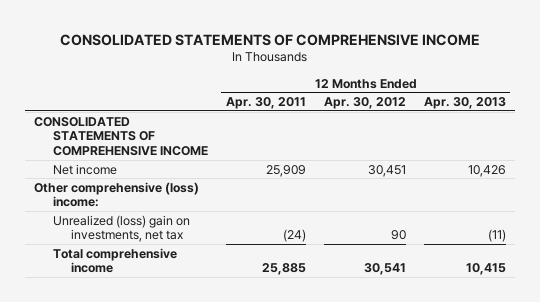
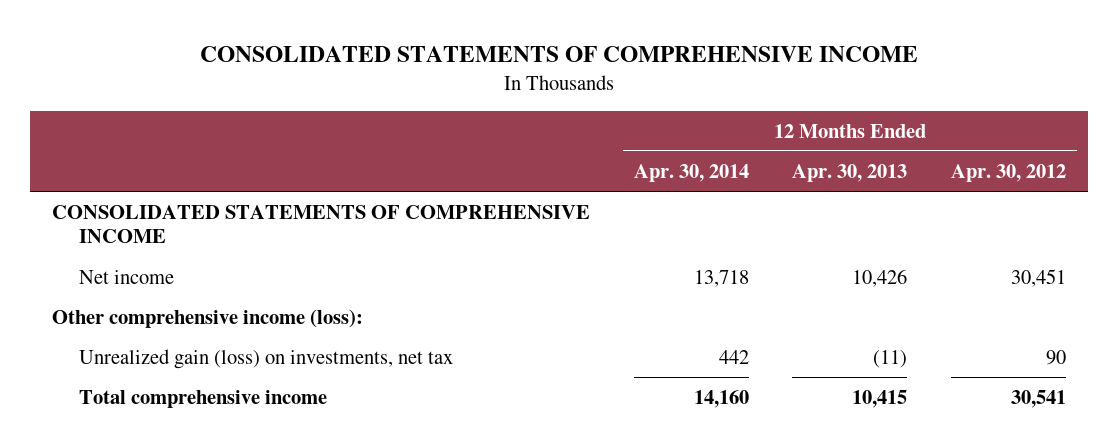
[225,97,306,110] Apr. 30, 2011 -> none
none -> [633,163,749,182] Apr. 30, 2014
[34,181,200,208] Other comprehensive (loss) income: -> [52,308,364,328] Other comprehensive income (loss):
[52,214,190,243] Unrealized (loss) gain on investments, net tax -> [79,348,454,369] Unrealized gain (loss) on investments, net tax

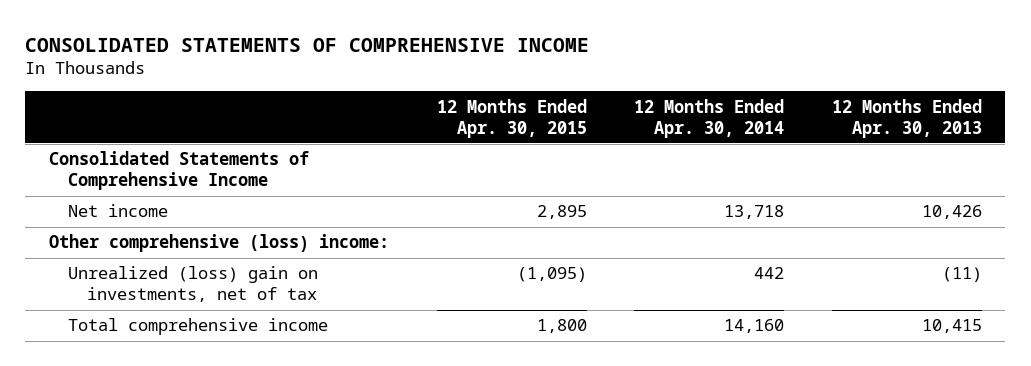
[951,163,1067,182] Apr. 30, 2012 -> none
none -> [436,98,587,138] 12 Months Ended Apr. 30, 2015
[52,204,591,244] CONSOLIDATED STATEMENTS OF COMPREHENSIVE INCOME -> [49,151,310,191] Consolidated Statements of Comprehensive Income
[52,308,364,328] Other comprehensive income (loss): -> [49,234,390,253] Other comprehensive (loss) income:
[79,348,454,369] Unrealized gain (loss) on investments, net tax -> [67,266,318,303] Unrealized (loss) gain on investments, net of tax

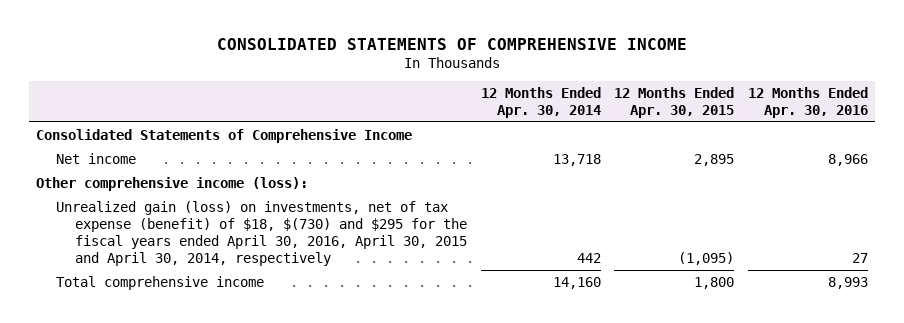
[831,98,982,138] 12 Months Ended Apr. 30, 2013 -> none
none -> [748,86,869,118] 12 Months Ended Apr. 30, 2016
[49,234,390,253] Other comprehensive (loss) income: -> [36,176,309,191] Other comprehensive income (loss):
[67,266,318,303] Unrealized (loss) gain on investments, net of tax -> [55,200,467,266] Unrealized gain (loss) on investments, net of tax expense (benefit) of $18, $(730) and $295 for the fiscal years ended April 30, 2016, April 30, 2015 and April 30, 2014, respectively

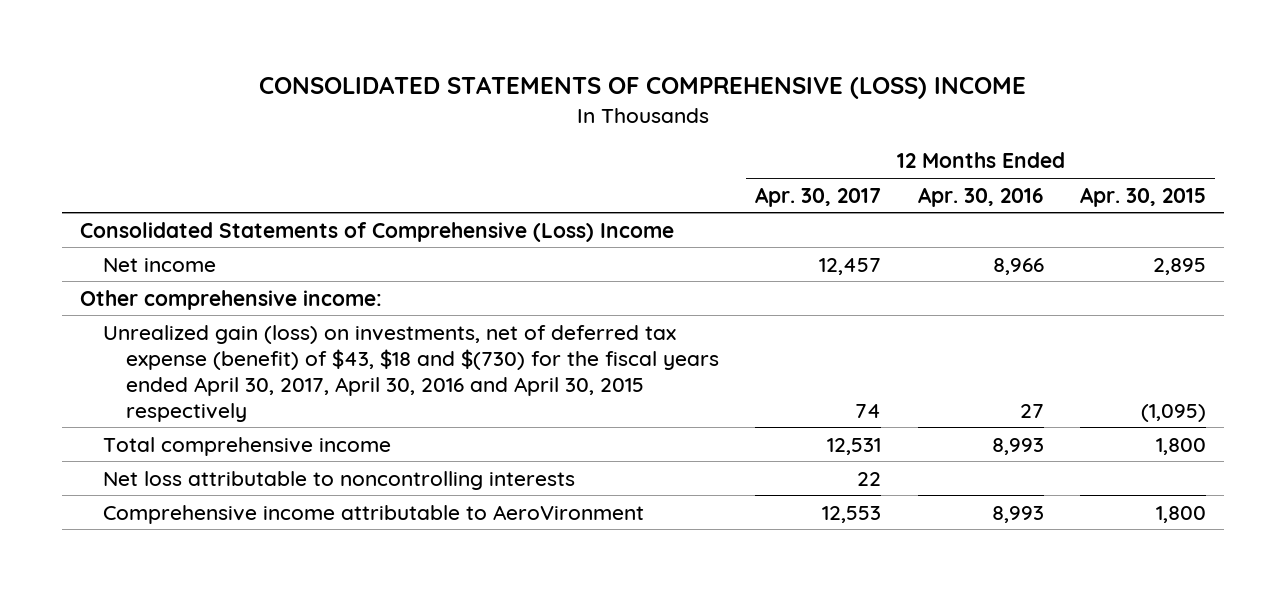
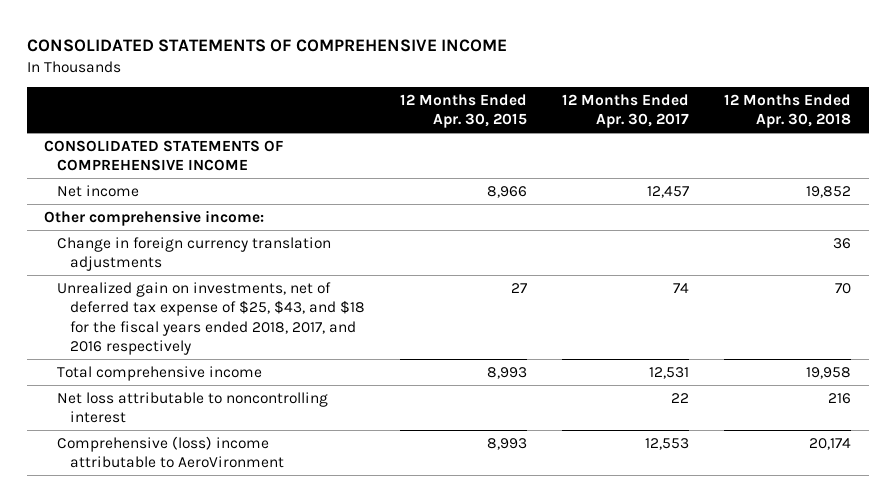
[259,76,1027,100] CONSOLIDATED STATEMENTS OF COMPREHENSIVE (LOSS) INCOME -> [26,38,507,52] CONSOLIDATED STATEMENTS OF COMPREHENSIVE INCOME
[917,186,1044,207] Apr. 30, 2016 -> none
none -> [724,93,852,129] 12 Months Ended Apr. 30, 2018
[79,221,674,242] Consolidated Statements of Comprehensive (Loss) Income -> [44,139,284,172] CONSOLIDATED STATEMENTS OF COMPREHENSIVE INCOME
[1153,257,1207,275] 2,895 -> [487,185,528,198] 8,966
none -> [57,236,332,272] Change in foreign currency translation adjustments
[102,324,720,422] Unrealized gain (loss) on investments, net of deferred tax expense (benefit) of $43, $18 and $(730) for the fiscal years ended April 30, 2017, April 30, 2016 and April 30, 2015 respectively -> [57,281,366,356] Unrealized gain on investments, net of deferred tax expense of $25, $43, and $18 for the fiscal years ended 2018, 2017, and 2016 respectively
[1141,403,1207,422] (1,095) -> [511,282,528,293] 27
[1156,437,1207,455] 1,800 -> [487,366,528,379] 8,993
[102,470,575,490] Net loss attributable to noncontrolling interests -> [57,391,329,424] Net loss attributable to noncontrolling interest
[102,504,644,524] Comprehensive income attributable to AeroVironment -> [57,435,285,469] Comprehensive (loss) income attributable to AeroVironment
[1156,505,1207,523] 1,800 -> [487,437,528,450] 8,993

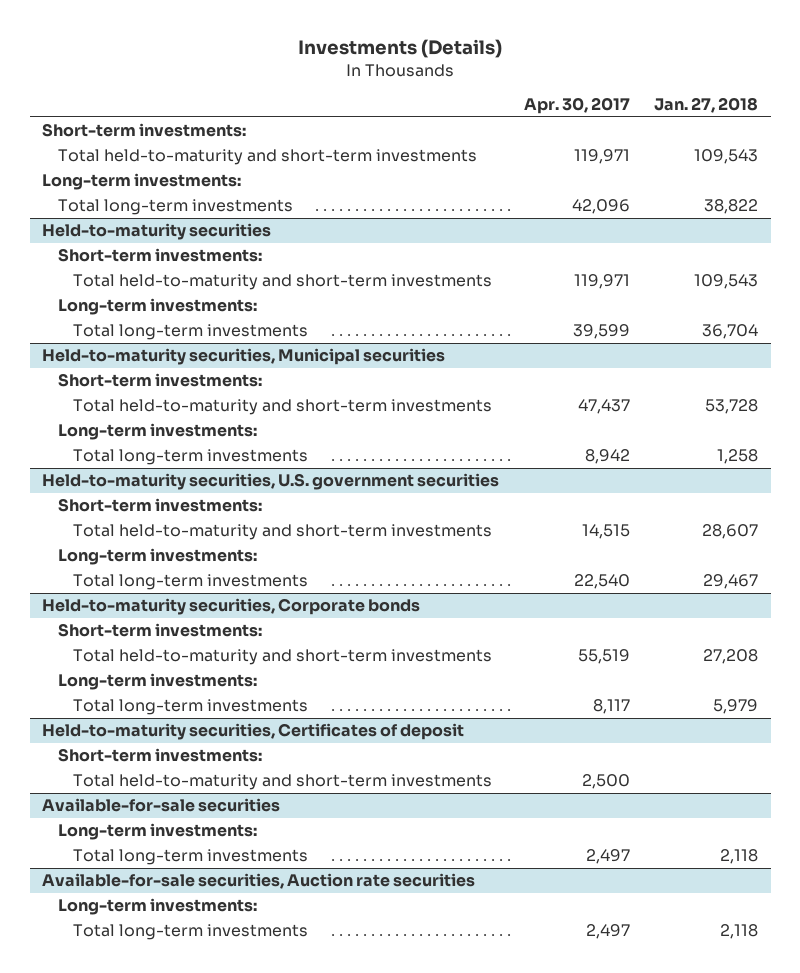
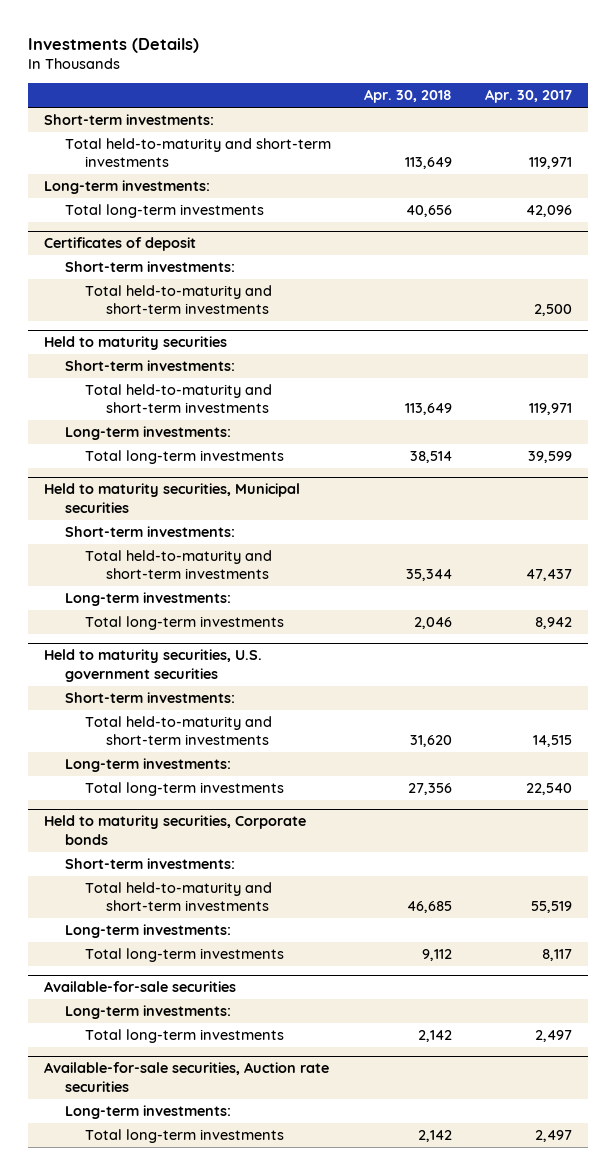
[654,96,759,113] Jan. 27, 2018 -> none
none -> [363,89,452,104] Apr. 30, 2018
[41,223,271,241] Held-to-maturity securities -> none
none -> [44,237,197,252] Certificates of deposit
none -> [85,284,273,315] Total held-to-maturity and short-term investments
none -> [44,336,228,351] Held to maturity securities
none -> [64,359,235,371] Short-term investments:
[41,348,445,366] Held-to-maturity securities, Municipal securities -> [44,483,301,513] Held to maturity securities, Municipal securities
[41,473,499,491] Held-to-maturity securities, U.S. government securities -> [44,649,263,682] Held to maturity securities, U.S. government securities
[41,598,420,616] Held-to-maturity securities, Corporate bonds -> [44,815,307,845] Held to maturity securities, Corporate bonds
[41,723,464,741] Held-to-maturity securities, Certificates of deposit -> none
[57,748,262,763] Short-term investments: -> none
[73,774,493,791] Total held-to-maturity and short-term investments -> none

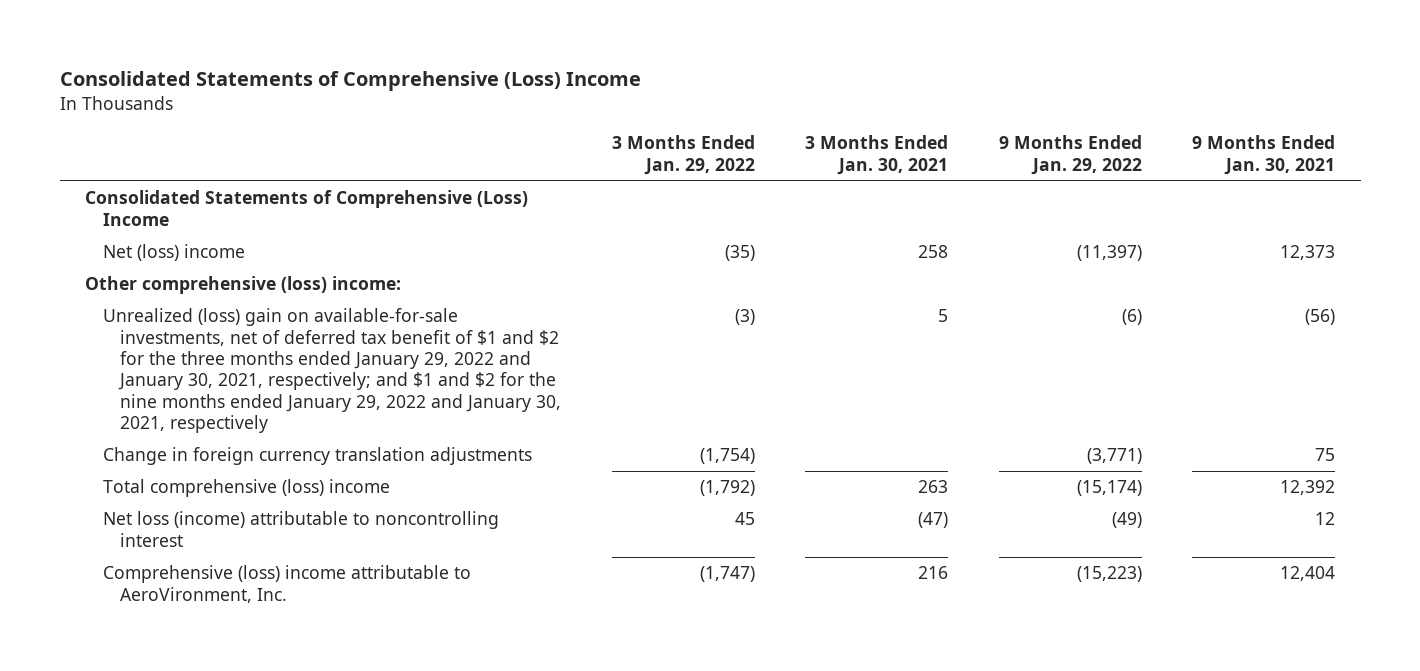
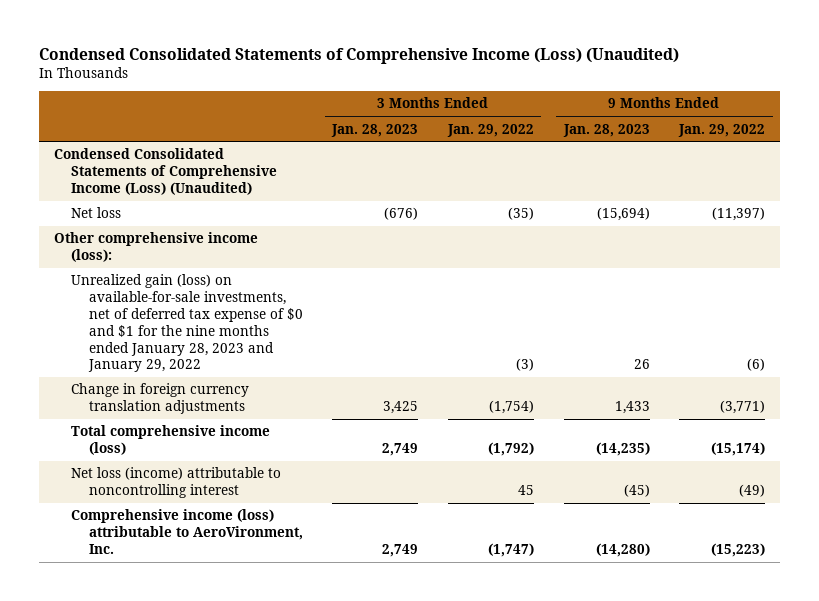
[59,71,641,92] Consolidated Statements of Comprehensive (Loss) Income -> [39,47,680,64] Condensed Consolidated Statements of Comprehensive Income (Loss) (Unaudited)
[805,135,949,175] 3 Months Ended Jan. 30, 2021 -> none
[1192,135,1336,175] 9 Months Ended Jan. 30, 2021 -> none
none -> [331,123,419,137] Jan. 28, 2023
none -> [562,123,650,137] Jan. 28, 2023
[84,190,528,226] Consolidated Statements of Comprehensive (Loss) Income -> [53,148,278,195] Condensed Consolidated Statements of Comprehensive Income (Loss) (Unaudited)
[102,244,245,262] Net (loss) income -> [71,207,122,219] Net loss
[84,276,401,295] Other comprehensive (loss) income: -> [53,232,258,263] Other comprehensive income (loss):
[102,308,562,434] Unrealized (loss) gain on available-for-sale investments, net of deferred tax benefit of $1 and $2 for the three months ended January 29, 2022 and January 30, 2021, respectively; and $1 and $2 for the nine months ended January 29, 2022 and January 30, 2021, respectively -> [71,274,303,373] Unrealized gain (loss) on available-for-sale investments, net of deferred tax expense of $0 and $1 for the nine months ended January 28, 2023 and January 29, 2022
[102,479,390,498] Total comprehensive (loss) income -> [71,425,271,456] Total comprehensive income (loss)
[102,565,471,603] Comprehensive (loss) income attributable to AeroVironment, Inc. -> [71,509,303,554] Comprehensive income (loss) attributable to AeroVironment, Inc.

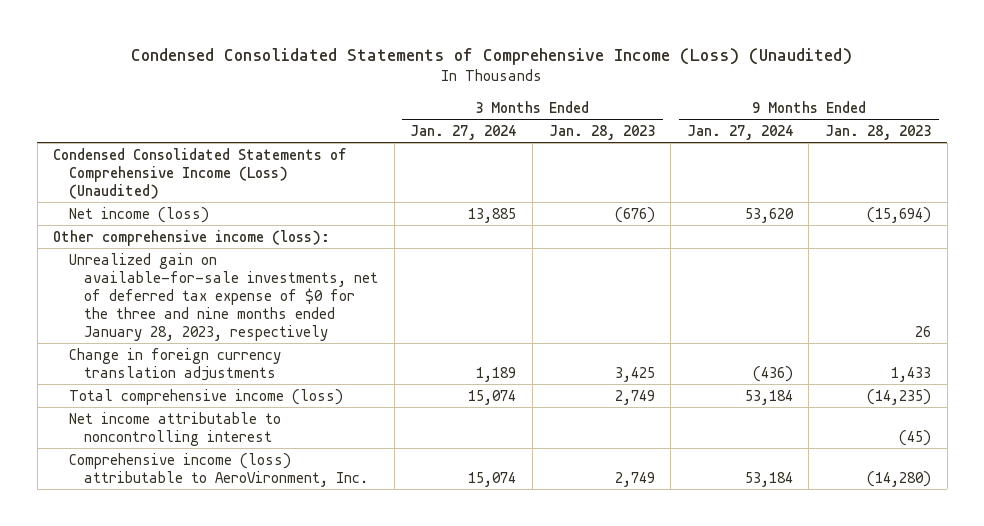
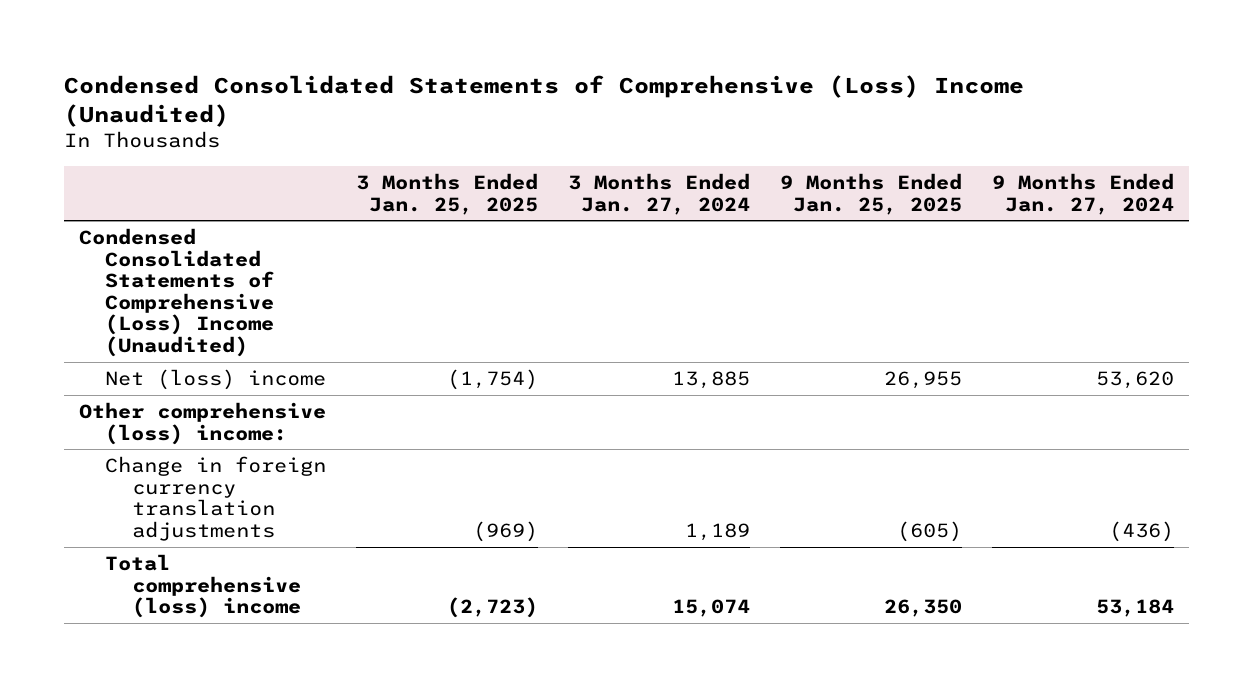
[131,47,853,65] Condensed Consolidated Statements of Comprehensive Income (Loss) (Unaudited) -> [63,74,1024,127] Condensed Consolidated Statements of Comprehensive (Loss) Income (Unaudited)
[548,124,655,140] Jan. 28, 2023 -> none
[825,124,932,140] Jan. 28, 2023 -> none
none -> [356,173,539,215] 3 Months Ended Jan. 25, 2025
none -> [779,173,962,215] 9 Months Ended Jan. 25, 2025
[68,252,379,342] Unrealized gain on available-for-sale investments, net of deferred tax expense of $0 for the three and nine months ended January 28, 2023, respectively -> none
[53,147,347,199] Condensed Consolidated Statements of Comprehensive Income (Loss) (Unaudited) -> [78,228,275,357] Condensed Consolidated Statements of Comprehensive (Loss) Income (Unaudited)
[68,206,209,223] Net income (loss) -> [105,369,327,391] Net (loss) income
[53,229,331,246] Other comprehensive income (loss): -> [78,402,326,445] Other comprehensive (loss) income:
[68,411,281,446] Net income attributable to noncontrolling interest -> none
[68,452,369,487] Comprehensive income (loss) attributable to AeroVironment, Inc. -> none
[68,388,343,405] Total comprehensive income (loss) -> [105,554,301,619] Total comprehensive (loss) income

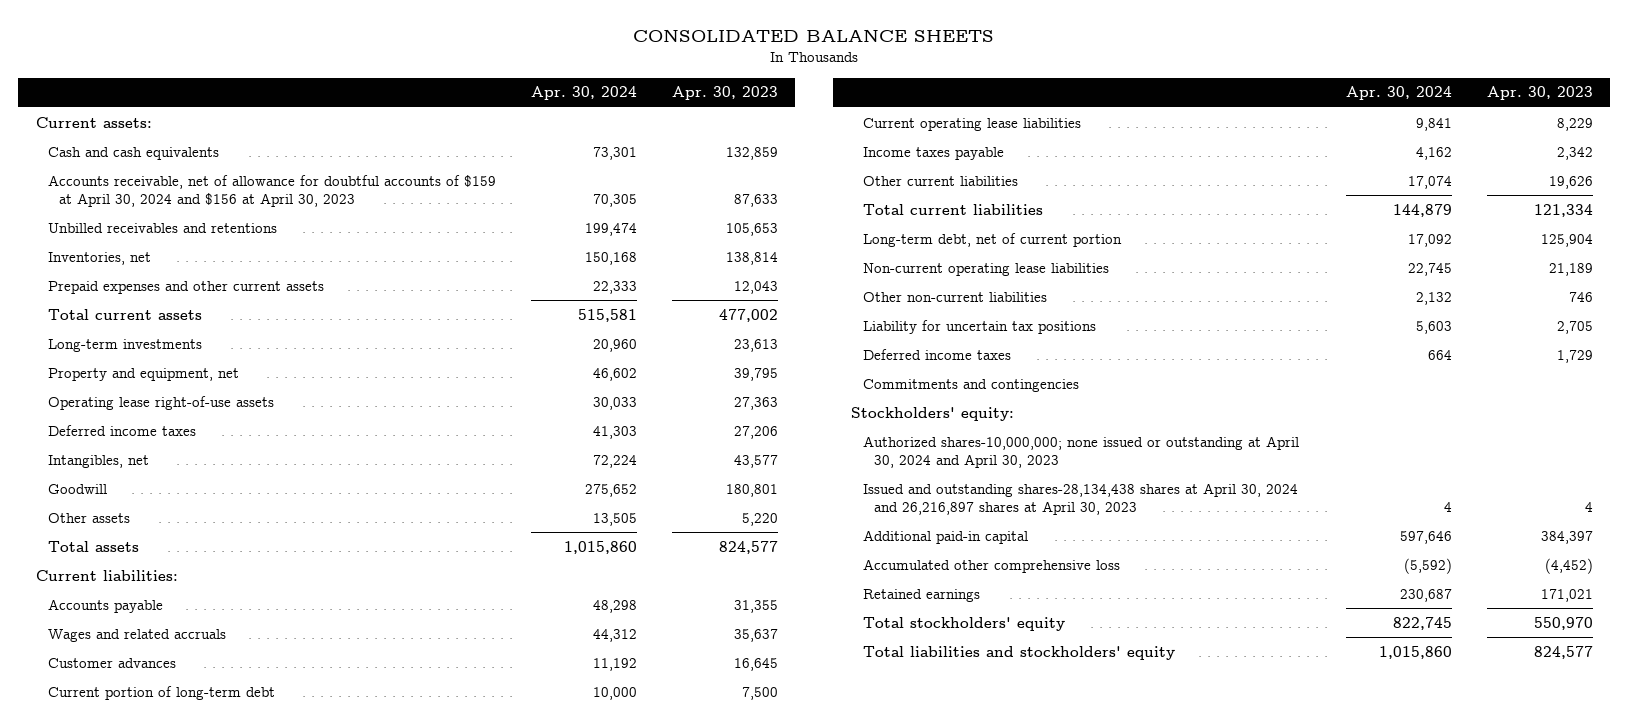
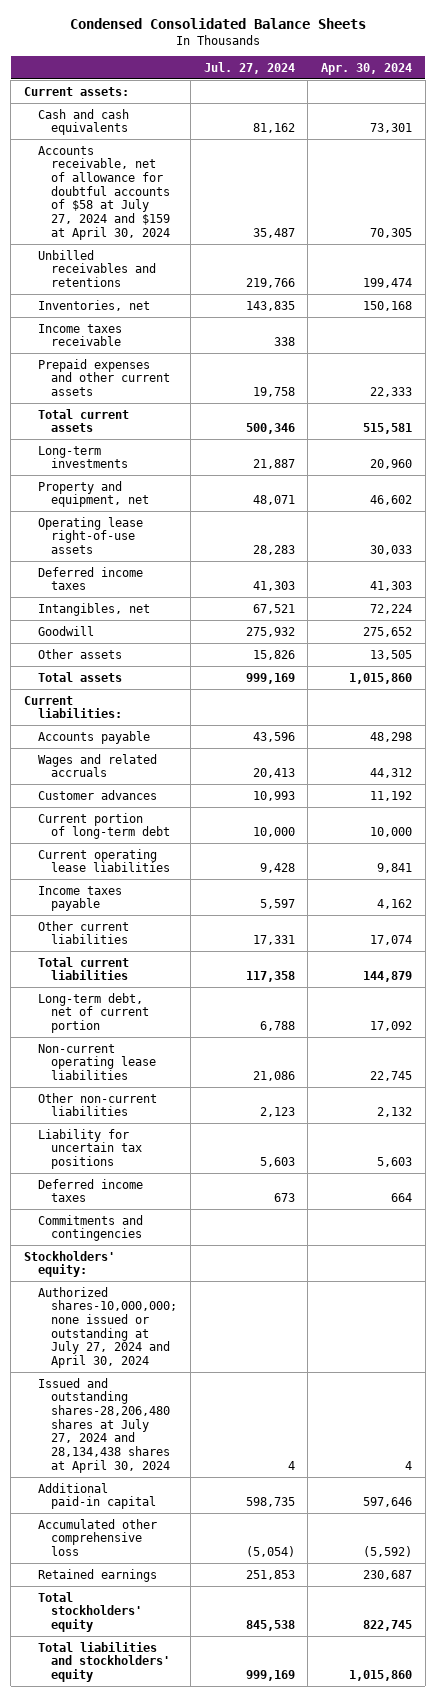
[633,28,995,42] CONSOLIDATED BALANCE SHEETS -> [70,17,367,29] Condensed Consolidated Balance Sheets
[671,86,778,101] Apr. 30, 2023 -> none
none -> [203,61,295,74] Jul. 27, 2024
[47,174,496,207] Accounts receivable, net of allowance for doubtful accounts of $159 at April 30, 2024 and $156 at April 30, 2023 -> [37,145,171,240] Accounts receivable, net of allowance for doubtful accounts of $58 at July 27, 2024 and $159 at April 30, 2024
none -> [37,323,122,347] Income taxes receivable
[862,435,1299,468] Authorized shares-10,000,000; none issued or outstanding at April 30, 2024 and April 30, 2023 -> [37,1286,178,1368] Authorized shares-10,000,000; none issued or outstanding at July 27, 2024 and April 30, 2024
[862,482,1298,515] Issued and outstanding shares-28,134,438 shares at April 30, 2024 and 26,216,897 shares at April 30, 2023 -> [37,1377,171,1473] Issued and outstanding shares-28,206,480 shares at July 27, 2024 and 28,134,438 shares at April 30, 2024

